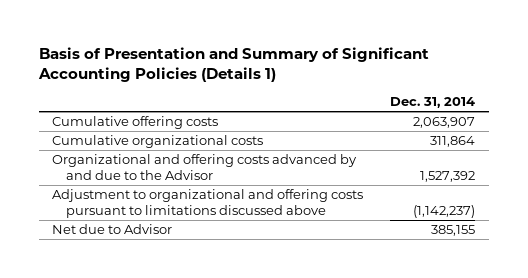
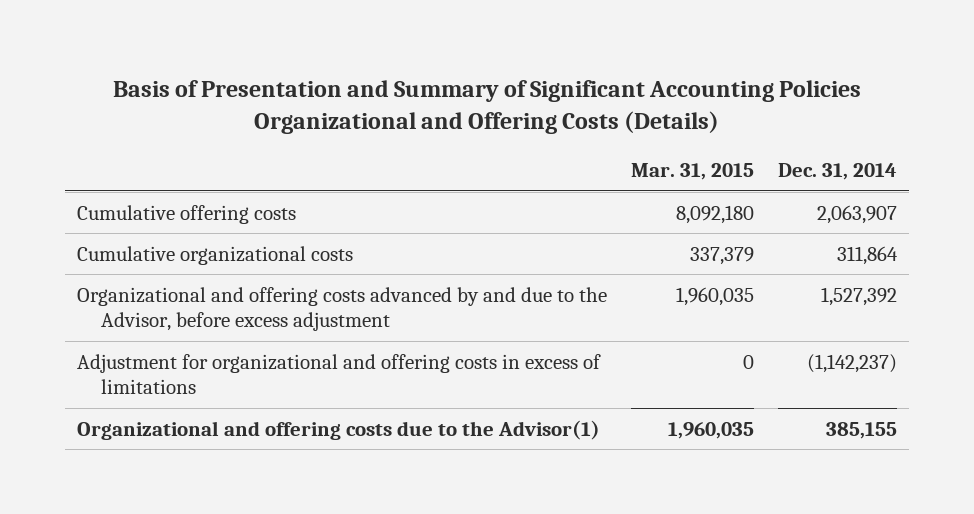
[37,47,429,83] Basis of Presentation and Summary of Significant Accounting Policies (Details 1) -> [113,80,862,135] Basis of Presentation and Summary of Significant Accounting Policies Organizational and Offering Costs (Details)
none -> [631,163,755,181] Mar. 31, 2015
[52,154,358,180] Organizational and offering costs advanced by and due to the Advisor -> [77,286,608,331] Organizational and offering costs advanced by and due to the Advisor, before excess adjustment
[52,189,364,218] Adjustment to organizational and offering costs pursuant to limitations discussed above -> [77,353,602,394] Adjustment for organizational and offering costs in excess of limitations
[52,224,173,235] Net due to Advisor -> [77,419,601,440] Organizational and offering costs due to the Advisor(1)

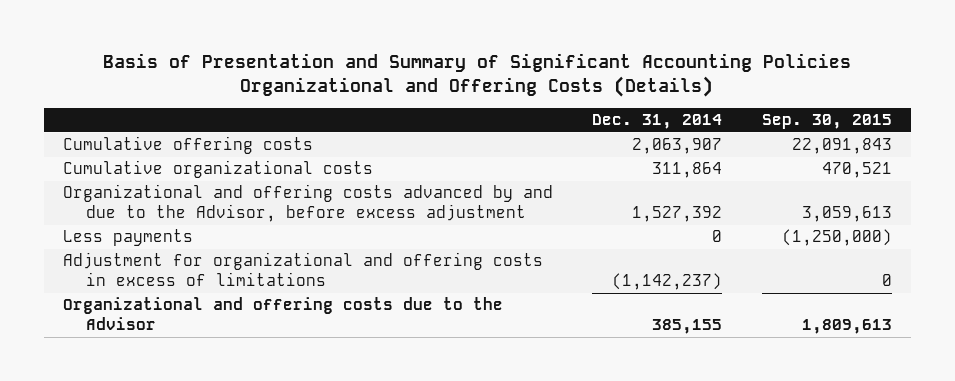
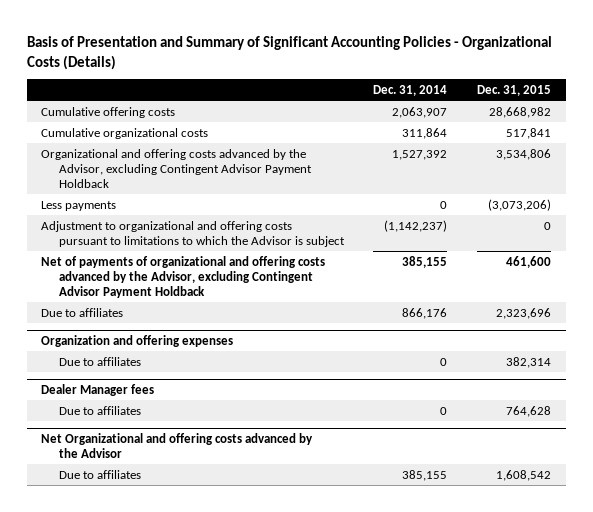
[103,52,852,98] Basis of Presentation and Summary of Significant Accounting Policies Organizational and Offering Costs (Details) -> [26,35,552,70] Basis of Presentation and Summary of Significant Accounting Policies - Organizational Costs (Details)
[761,114,892,130] Sep. 30, 2015 -> none
none -> [477,84,552,96] Dec. 31, 2015
[63,184,554,223] Organizational and offering costs advanced by and due to the Advisor, before excess adjustment -> [41,148,312,188] Organizational and offering costs advanced by the Advisor, excluding Contingent Advisor Payment Holdback
[63,252,544,287] Adjustment for organizational and offering costs in excess of limitations -> [41,220,345,247] Adjustment to organizational and offering costs pursuant to limitations to which the Advisor is subject
[63,297,504,331] Organizational and offering costs due to the Advisor -> [41,255,326,298] Net of payments of organizational and offering costs advanced by the Advisor, excluding Contingent Advisor Payment Holdback
none -> [41,307,124,317] Due to affiliates
none -> [41,335,234,348] Organization and offering expenses
none -> [58,356,141,366] Due to affiliates
none -> [41,384,155,397] Dealer Manager fees
none -> [58,405,141,415] Due to affiliates
none -> [41,433,314,459] Net Organizational and offering costs advanced by the Advisor
none -> [58,469,141,479] Due to affiliates

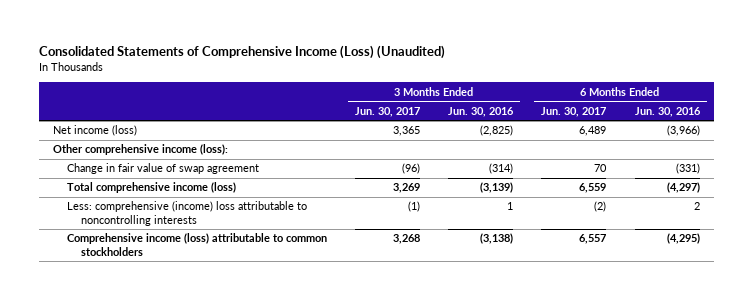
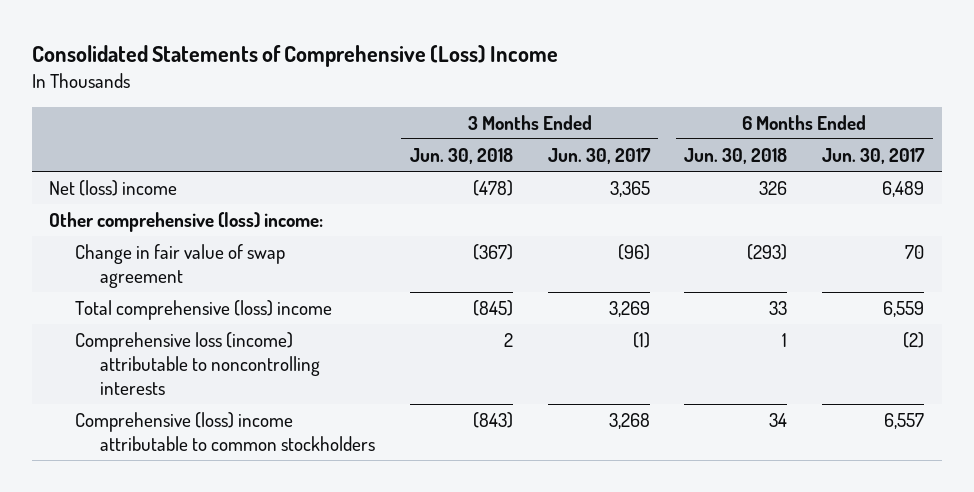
[38,45,445,60] Consolidated Statements of Comprehensive Income (Loss) (Unaudited) -> [32,44,559,67] Consolidated Statements of Comprehensive (Loss) Income
[448,106,515,117] Jun. 30, 2016 -> none
[634,106,701,117] Jun. 30, 2016 -> none
none -> [409,147,513,164] Jun. 30, 2018
none -> [684,147,788,164] Jun. 30, 2018
[52,125,137,137] Net income (loss) -> [49,180,178,197] Net (loss) income
[52,144,228,156] Other comprehensive income (loss): -> [49,212,324,233] Other comprehensive (loss) income:
[66,182,236,194] Total comprehensive income (loss) -> [74,300,332,321] Total comprehensive (loss) income
[66,201,307,226] Less: comprehensive (income) loss attributable to noncontrolling interests -> [74,332,321,396] Comprehensive loss (income) attributable to noncontrolling interests
[66,233,327,256] Comprehensive income (loss) attributable to common stockholders -> [74,412,376,452] Comprehensive (loss) income attributable to common stockholders

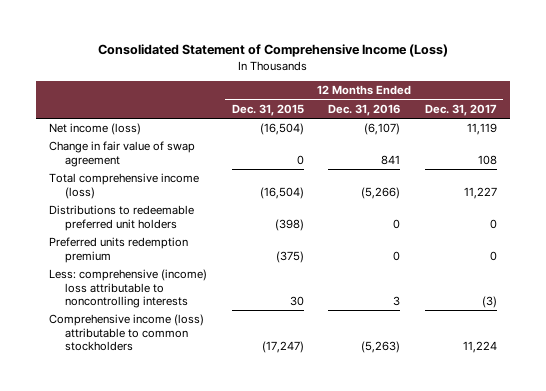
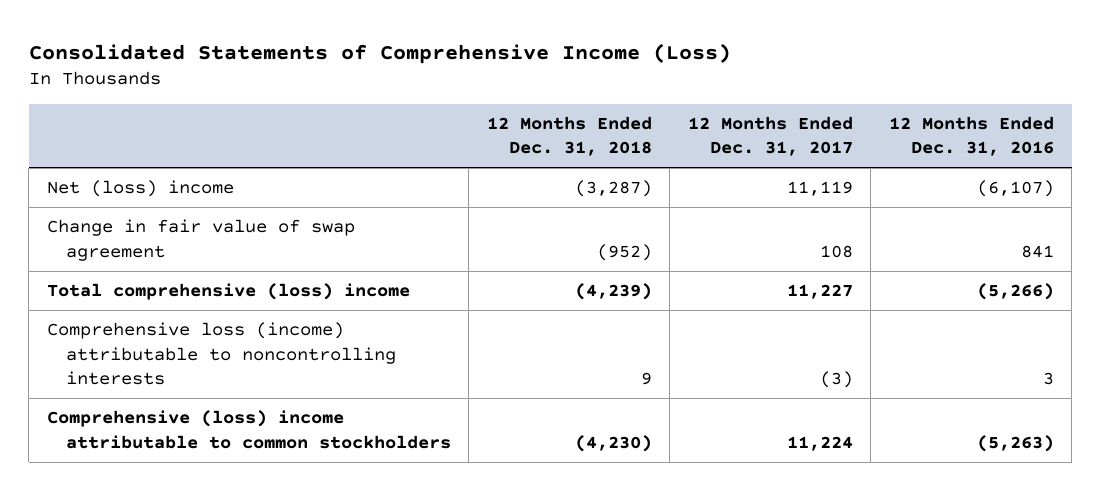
[97,44,448,58] Consolidated Statement of Comprehensive Income (Loss) -> [28,42,731,64] Consolidated Statements of Comprehensive Income (Loss)
[231,103,304,116] Dec. 31, 2015 -> none
none -> [486,115,652,157] 12 Months Ended Dec. 31, 2018
[48,123,141,136] Net income (loss) -> [46,180,234,198] Net (loss) income
[48,205,194,231] Distributions to redeemable preferred unit holders -> none
[48,237,188,263] Preferred units redemption premium -> none
[48,173,199,199] Total comprehensive income (loss) -> [46,283,410,301] Total comprehensive (loss) income
[48,269,207,308] Less: comprehensive (income) loss attributable to noncontrolling interests -> [46,322,396,385] Comprehensive loss (income) attributable to noncontrolling interests
[48,314,204,351] Comprehensive income (loss) attributable to common stockholders -> [46,410,451,449] Comprehensive (loss) income attributable to common stockholders

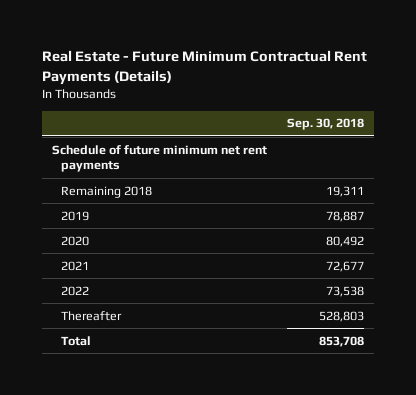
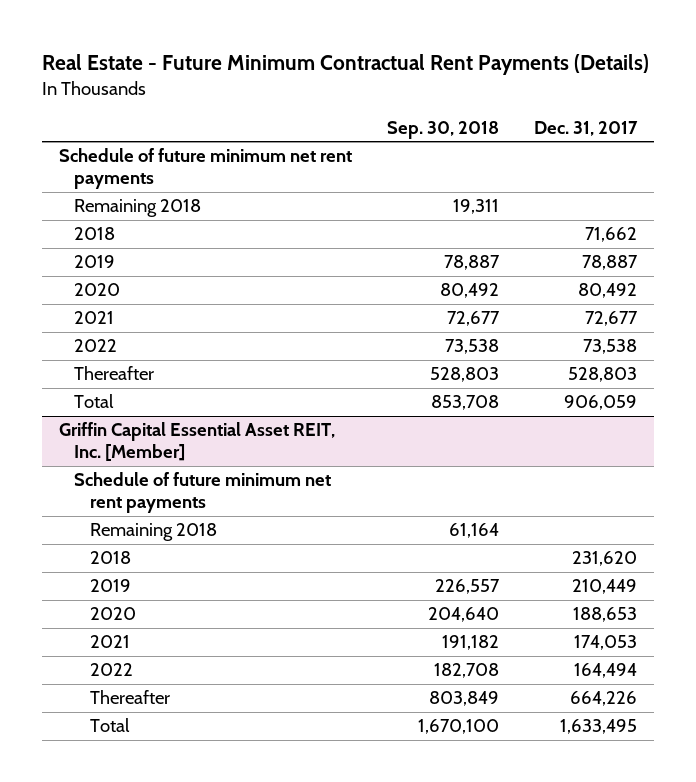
none -> [533,120,638,136] Dec. 31, 2017
none -> [74,227,116,241] 2018
none -> [58,422,335,462] Griffin Capital Essential Asset REIT, Inc. [Member]
none -> [74,472,332,514] Schedule of future minimum net rent payments
none -> [89,523,217,542] Remaining 2018
none -> [89,551,131,565] 2018
none -> [89,579,131,593] 2019
none -> [89,607,136,621] 2020
none -> [89,635,130,649] 2021
none -> [89,663,133,677] 2022
none -> [89,690,170,705] Thereafter
none -> [89,718,130,733] Total

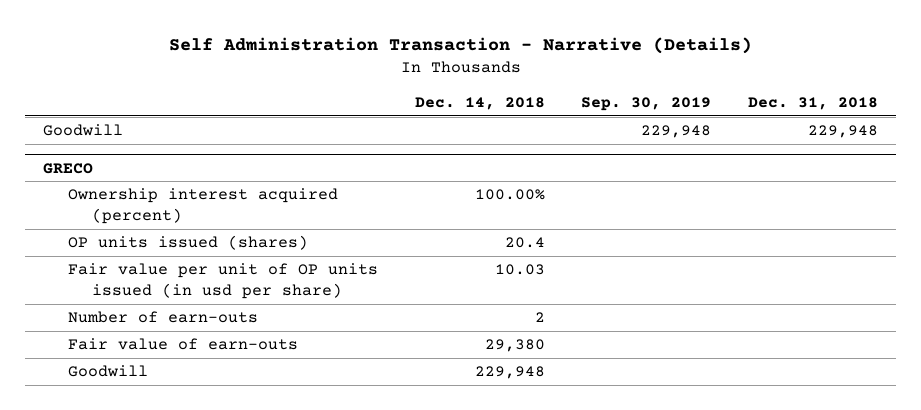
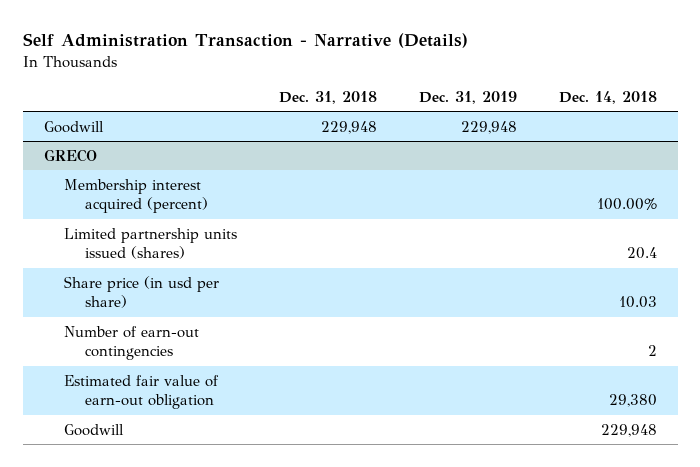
[581,96,712,111] Sep. 30, 2019 -> none
none -> [418,90,517,104] Dec. 31, 2019
[67,188,338,224] Ownership interest acquired (percent) -> [64,178,208,214] Membership interest acquired (percent)
[67,235,308,251] OP units issued (shares) -> [64,227,238,260] Limited partnership units issued (shares)
[67,263,378,299] Fair value per unit of OP units issued (in usd per share) -> [64,275,220,309] Share price (in usd per share)
[67,311,258,324] Number of earn-outs -> [64,325,200,361] Number of earn-out contingencies
[67,338,298,351] Fair value of earn-outs -> [64,374,220,410] Estimated fair value of earn-out obligation

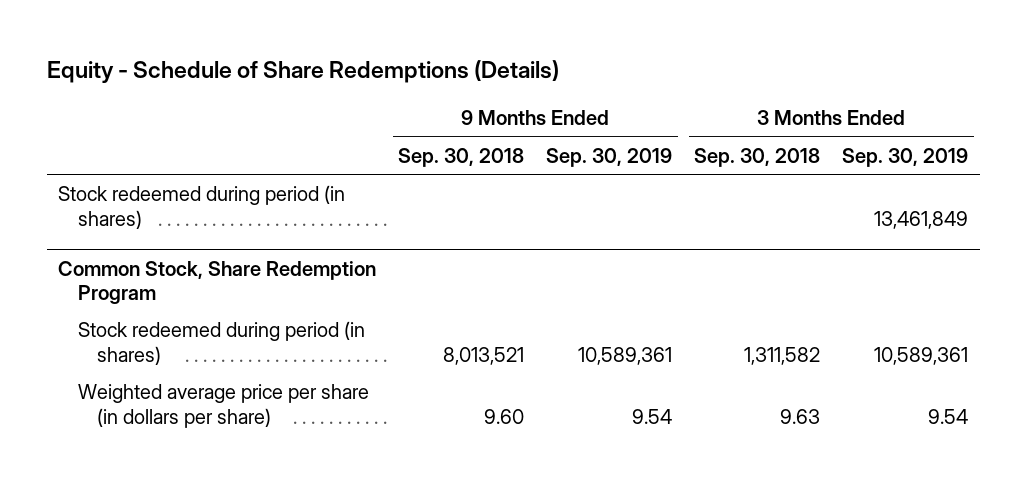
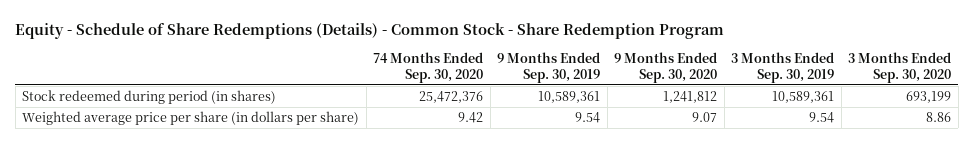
[47,60,560,84] Equity - Schedule of Share Redemptions (Details) -> [15,23,725,40] Equity - Schedule of Share Redemptions (Details) - Common Stock - Share Redemption Program
[398,147,525,167] Sep. 30, 2018 -> none
[694,147,821,167] Sep. 30, 2018 -> none
none -> [373,52,484,83] 74 Months Ended Sep. 30, 2020
none -> [614,52,718,83] 9 Months Ended Sep. 30, 2020
none -> [848,52,952,83] 3 Months Ended Sep. 30, 2020
[58,185,346,229] Stock redeemed during period (in shares) -> none
[58,260,377,304] Common Stock, Share Redemption Program -> none

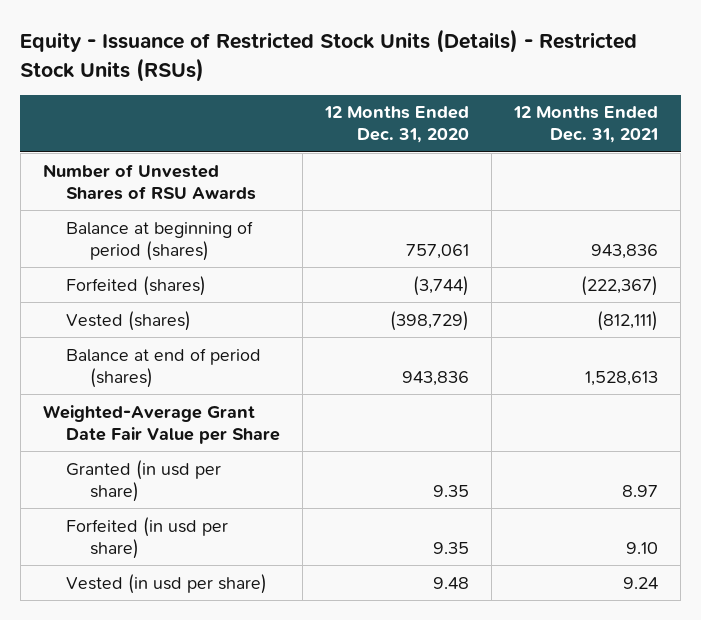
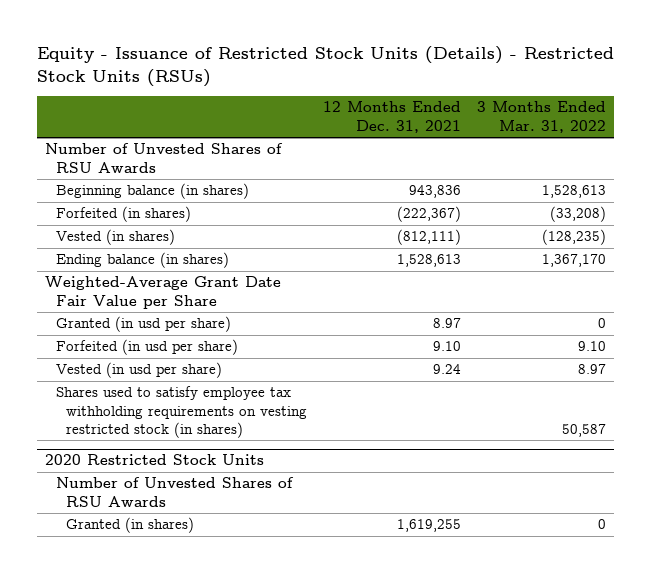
[324,106,470,144] 12 Months Ended Dec. 31, 2020 -> none
none -> [477,101,607,133] 3 Months Ended Mar. 31, 2022
[66,220,254,261] Balance at beginning of period (shares) -> [55,183,249,200] Beginning balance (in shares)
[66,275,207,296] Forfeited (shares) -> [55,206,191,223] Forfeited (in shares)
[66,310,192,331] Vested (shares) -> [55,229,175,246] Vested (in shares)
[66,347,262,388] Balance at end of period (shares) -> [55,252,229,269] Ending balance (in shares)
none -> [55,386,307,439] Shares used to satisfy employee tax withholding requirements on vesting restricted stock (in shares)
none -> [45,454,265,466] 2020 Restricted Stock Units
none -> [55,477,294,507] Number of Unvested Shares of RSU Awards
none -> [65,517,194,534] Granted (in shares)

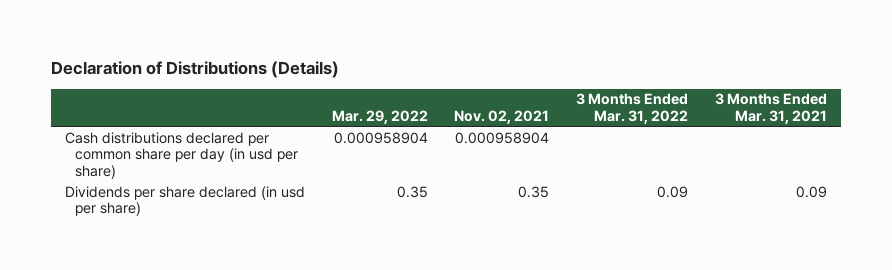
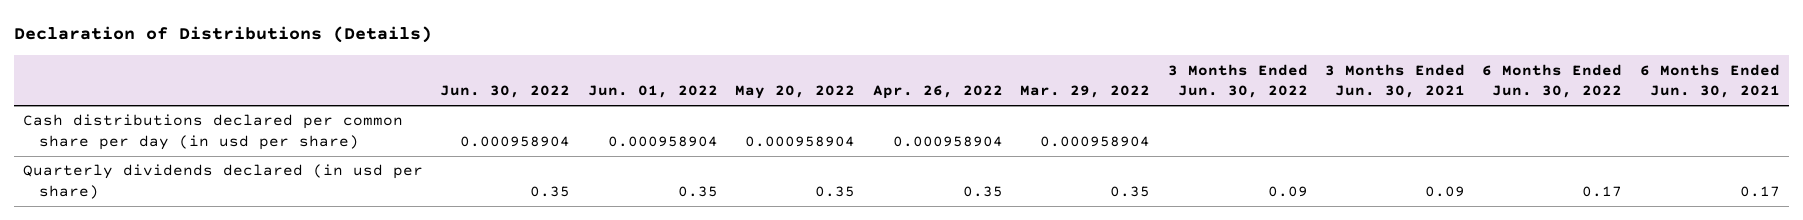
[454,110,550,125] Nov. 02, 2021 -> none
[576,93,689,125] 3 Months Ended Mar. 31, 2022 -> none
[715,93,828,125] 3 Months Ended Mar. 31, 2021 -> none
none -> [440,85,571,99] Jun. 30, 2022
none -> [587,85,718,99] Jun. 01, 2022
none -> [735,85,856,100] May 20, 2022
none -> [872,85,1003,100] Apr. 26, 2022
none -> [1167,63,1308,99] 3 Months Ended Jun. 30, 2022
none -> [1324,63,1465,99] 3 Months Ended Jun. 30, 2021
none -> [1482,63,1623,99] 6 Months Ended Jun. 30, 2022
none -> [1639,63,1780,99] 6 Months Ended Jun. 30, 2021
[64,185,305,217] Dividends per share declared (in usd per share) -> [22,164,423,200] Quarterly dividends declared (in usd per share)

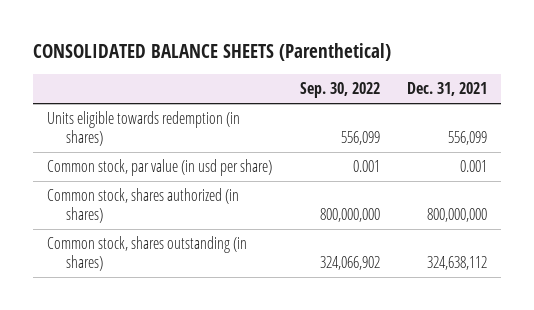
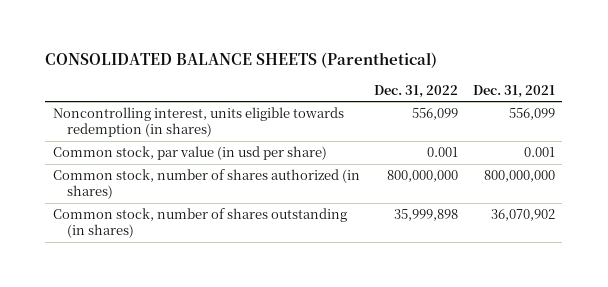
[299,82,380,99] Sep. 30, 2022 -> none
none -> [374,84,459,98] Dec. 31, 2022
[47,111,241,147] Units eligible towards redemption (in shares) -> [52,107,344,138] Noncontrolling interest, units eligible towards redemption (in shares)
[47,188,240,224] Common stock, shares authorized (in shares) -> [52,169,360,200] Common stock, number of shares authorized (in shares)
[47,236,248,272] Common stock, shares outstanding (in shares) -> [52,208,347,239] Common stock, number of shares outstanding (in shares)
[426,256,487,271] 324,638,112 -> [491,209,556,222] 36,070,902

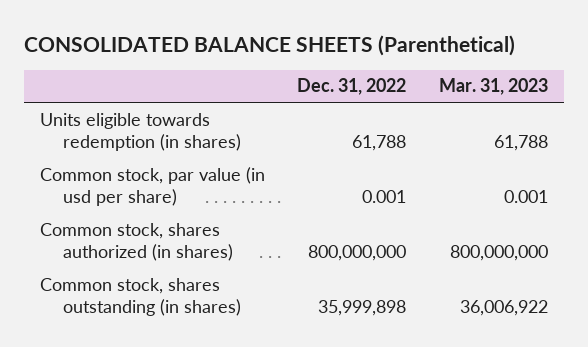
[473,84,556,98] Dec. 31, 2021 -> none
none -> [438,78,548,96] Mar. 31, 2023
[52,107,344,138] Noncontrolling interest, units eligible towards redemption (in shares) -> [40,112,241,151] Units eligible towards redemption (in shares)
[412,108,459,121] 556,099 -> [352,134,407,151] 61,788
[52,169,360,200] Common stock, number of shares authorized (in shares) -> [40,222,233,261] Common stock, shares authorized (in shares)
[52,208,347,239] Common stock, number of shares outstanding (in shares) -> [40,277,241,316] Common stock, shares outstanding (in shares)

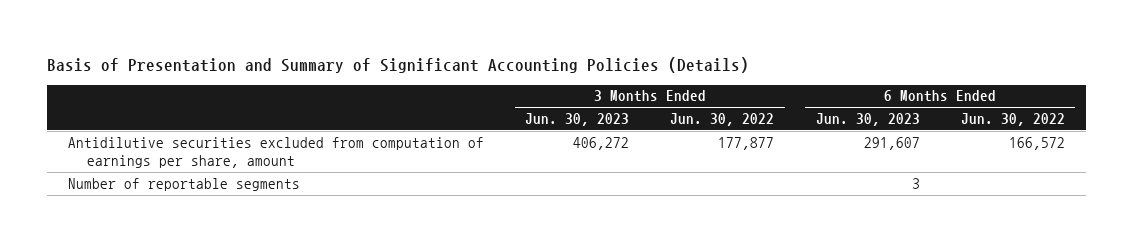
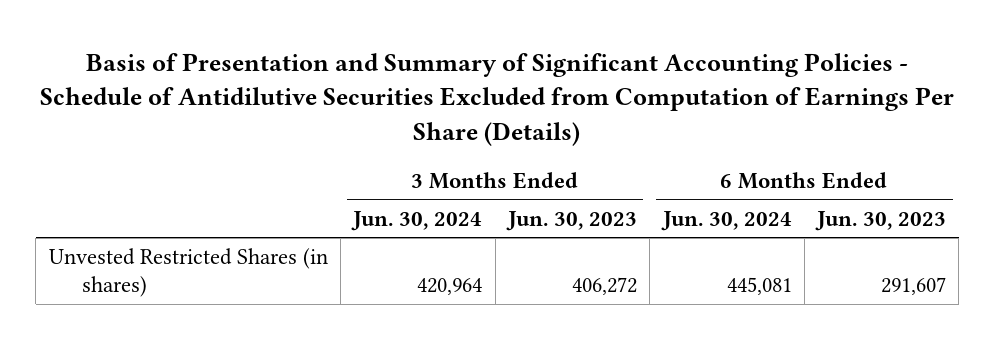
[47,56,750,73] Basis of Presentation and Summary of Significant Accounting Policies (Details) -> [40,52,955,147] Basis of Presentation and Summary of Significant Accounting Policies - Schedule of Antidilutive Securities Excluded from Computation of Earnings Per Share (Details)
[670,113,775,127] Jun. 30, 2022 -> none
[960,113,1065,127] Jun. 30, 2022 -> none
none -> [351,210,483,231] Jun. 30, 2024
none -> [660,210,792,231] Jun. 30, 2024
[68,177,301,191] Number of reportable segments -> none
[68,136,485,168] Antidilutive securities excluded from computation of earnings per share, amount -> [48,247,328,298] Unvested Restricted Shares (in shares)

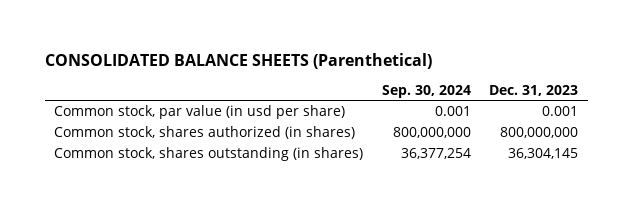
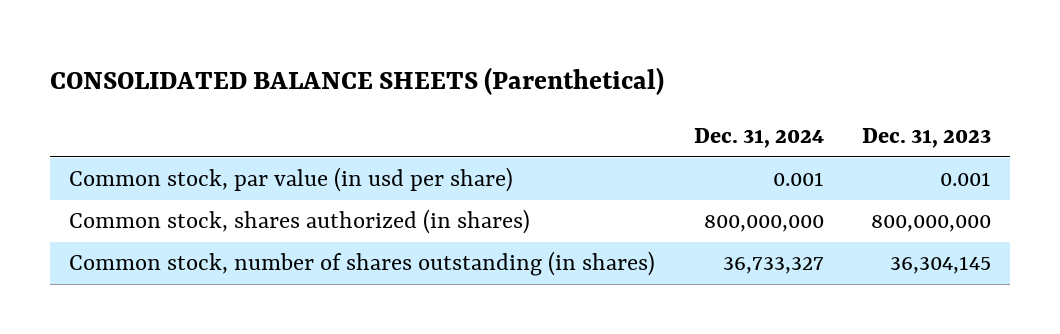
[381,84,471,98] Sep. 30, 2024 -> none
none -> [693,127,824,148] Dec. 31, 2024
[54,147,364,162] Common stock, shares outstanding (in shares) -> [68,251,655,277] Common stock, number of shares outstanding (in shares)

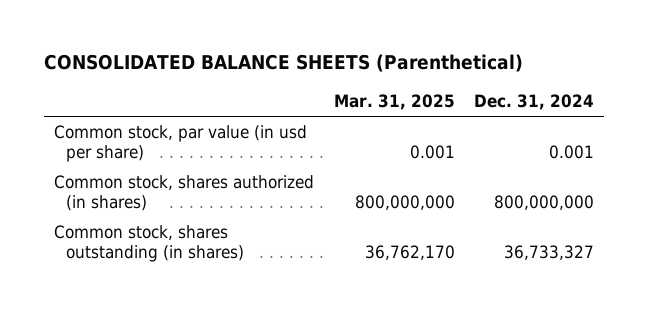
[862,127,992,148] Dec. 31, 2023 -> none
none -> [333,93,455,110] Mar. 31, 2025
[68,251,655,277] Common stock, number of shares outstanding (in shares) -> [53,225,244,263] Common stock, shares outstanding (in shares)

